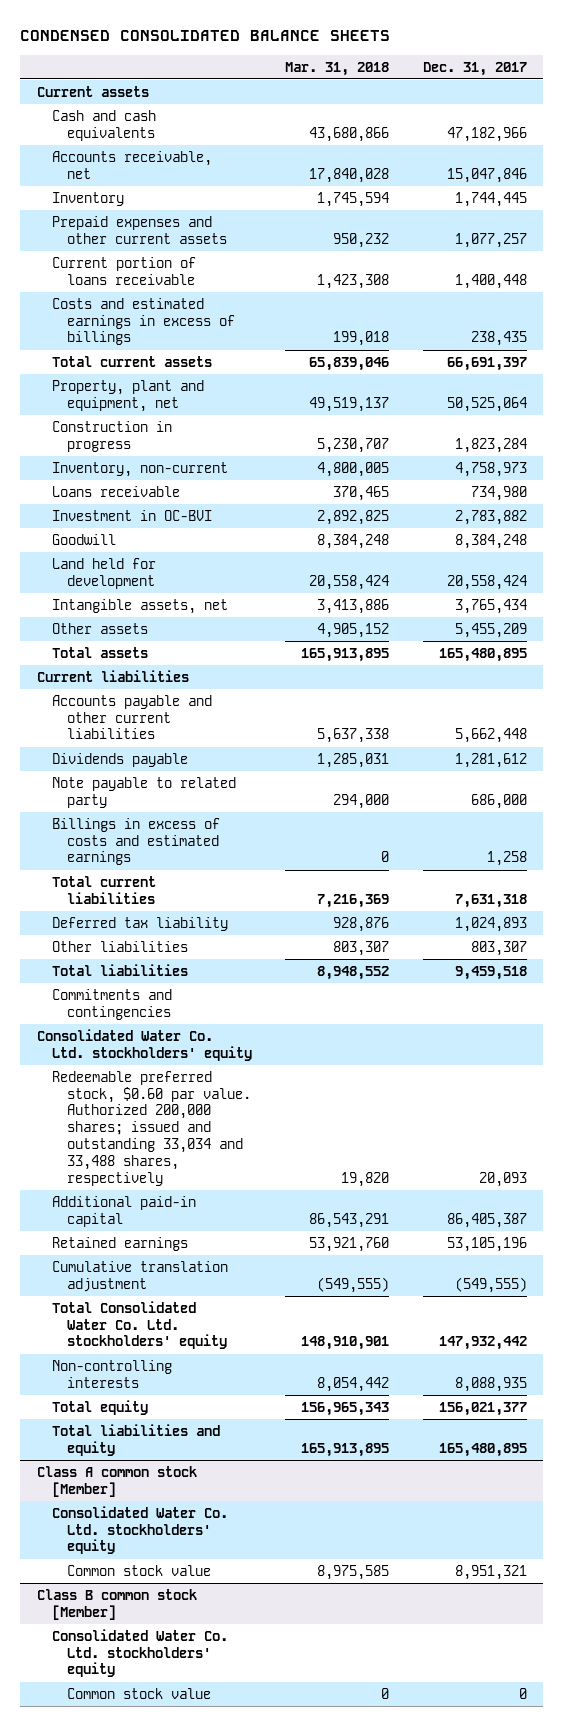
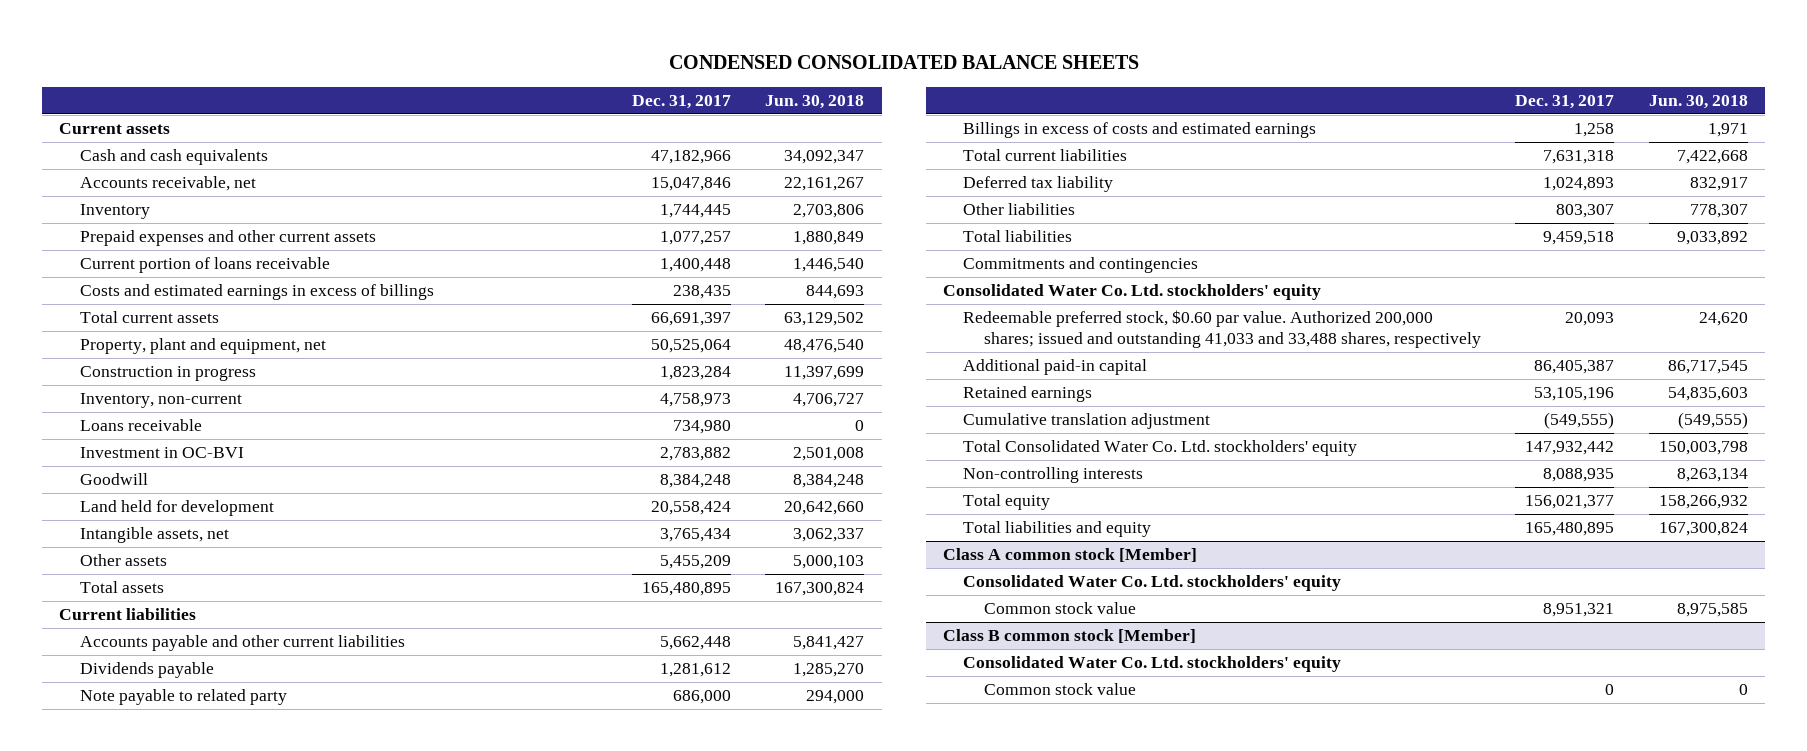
[285,61,390,76] Mar. 31, 2018 -> none
none -> [765,95,865,110] Jun. 30, 2018
[51,1070,251,1186] Redeemable preferred stock, $0.60 par value. Authorized 200,000 shares; issued and outstanding 33,034 and 33,488 shares, respectively -> [963,310,1481,349] Redeemable preferred stock, $0.60 par value. Authorized 200,000 shares; issued and outstanding 41,033 and 33,488 shares, respectively

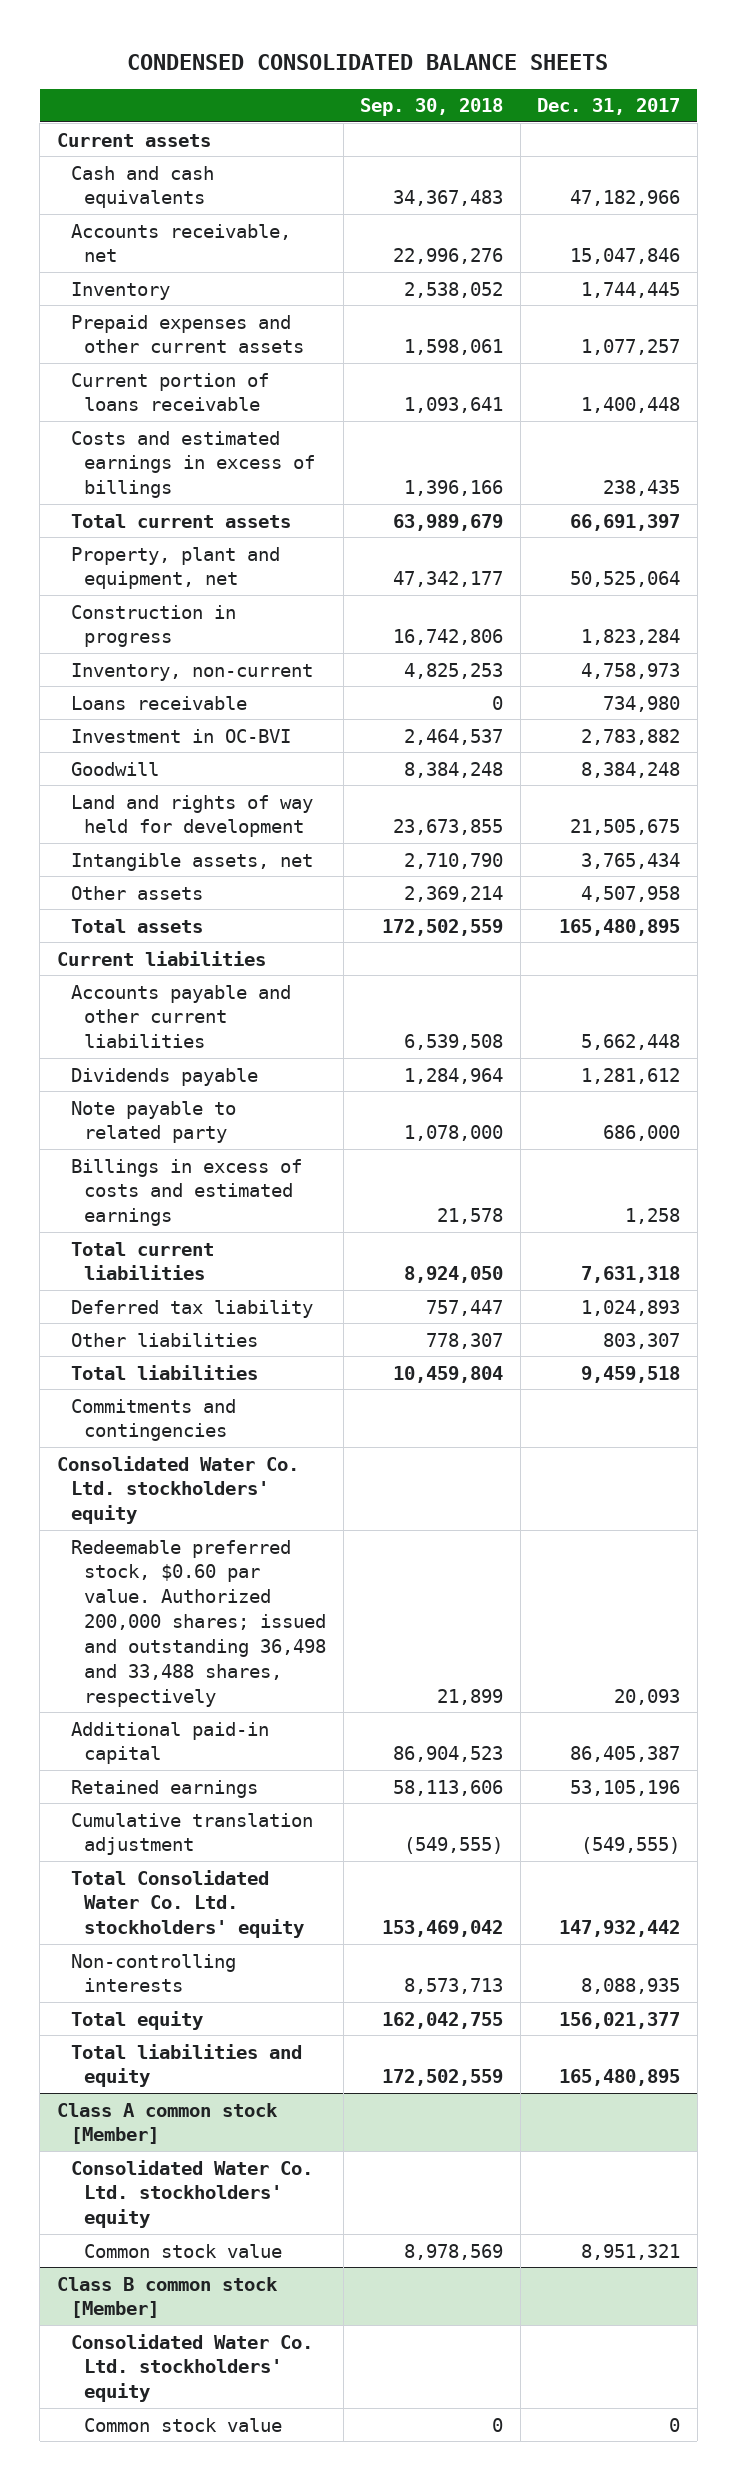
[765,95,865,110] Jun. 30, 2018 -> none
none -> [360,98,504,117] Sep. 30, 2018
[79,500,274,517] Land held for development -> [70,794,313,838] Land and rights of way held for development
[650,501,731,516] 20,558,424 -> [570,819,681,836] 21,505,675
[659,555,731,570] 5,455,209 -> [581,885,681,902] 4,507,958
[963,310,1481,349] Redeemable preferred stock, $0.60 par value. Authorized 200,000 shares; issued and outstanding 41,033 and 33,488 shares, respectively -> [70,1539,327,1707] Redeemable preferred stock, $0.60 par value. Authorized 200,000 shares; issued and outstanding 36,498 and 33,488 shares, respectively

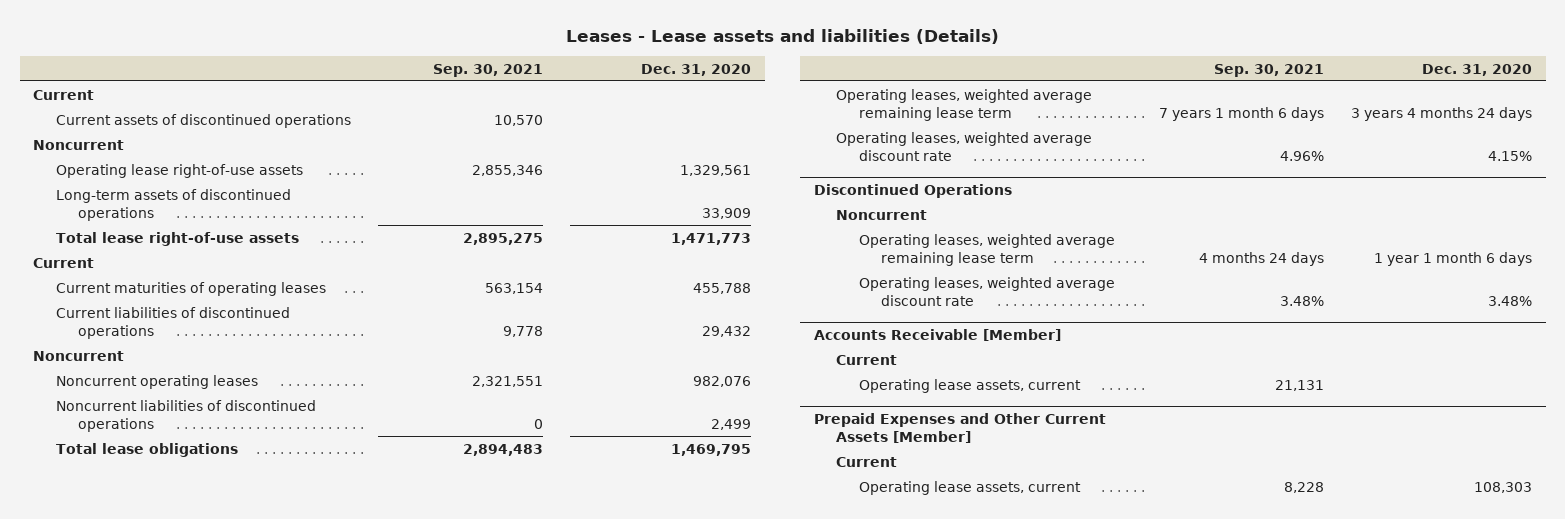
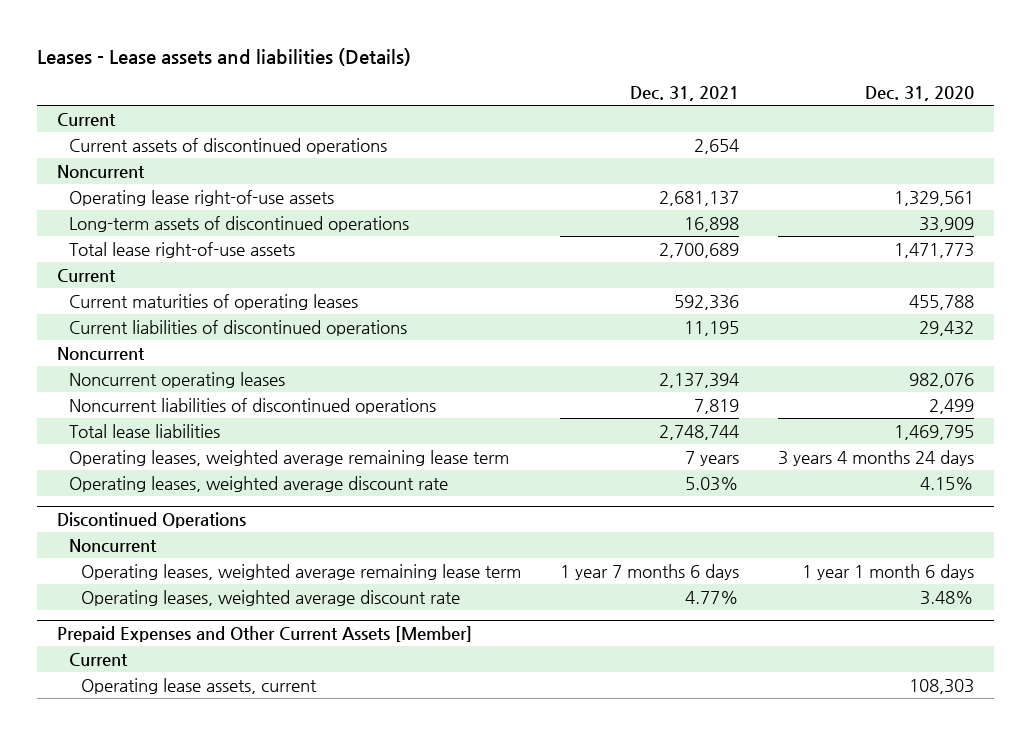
[433,63,544,77] Sep. 30, 2021 -> none
none -> [630,86,740,102] Dec. 31, 2021
[55,442,238,457] Total lease obligations -> [68,423,220,438] Total lease liabilities
[814,328,1062,341] Accounts Receivable [Member] -> none
[836,354,898,365] Current -> none
[858,378,1081,393] Operating lease assets, current -> none

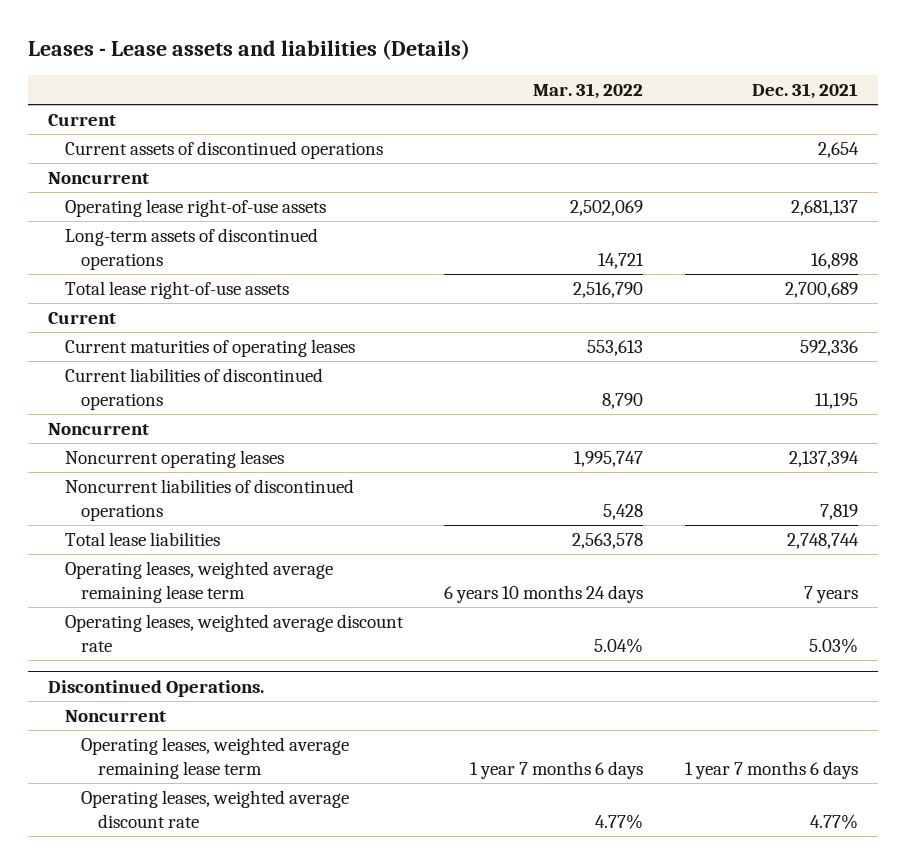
[865,86,975,102] Dec. 31, 2020 -> none
none -> [533,82,644,99] Mar. 31, 2022
[56,511,246,528] Discontinued Operations -> [48,679,265,697] Discontinued Operations.
[56,625,472,642] Prepaid Expenses and Other Current Assets [Member] -> none
[68,652,128,666] Current -> none
[80,677,317,694] Operating lease assets, current -> none

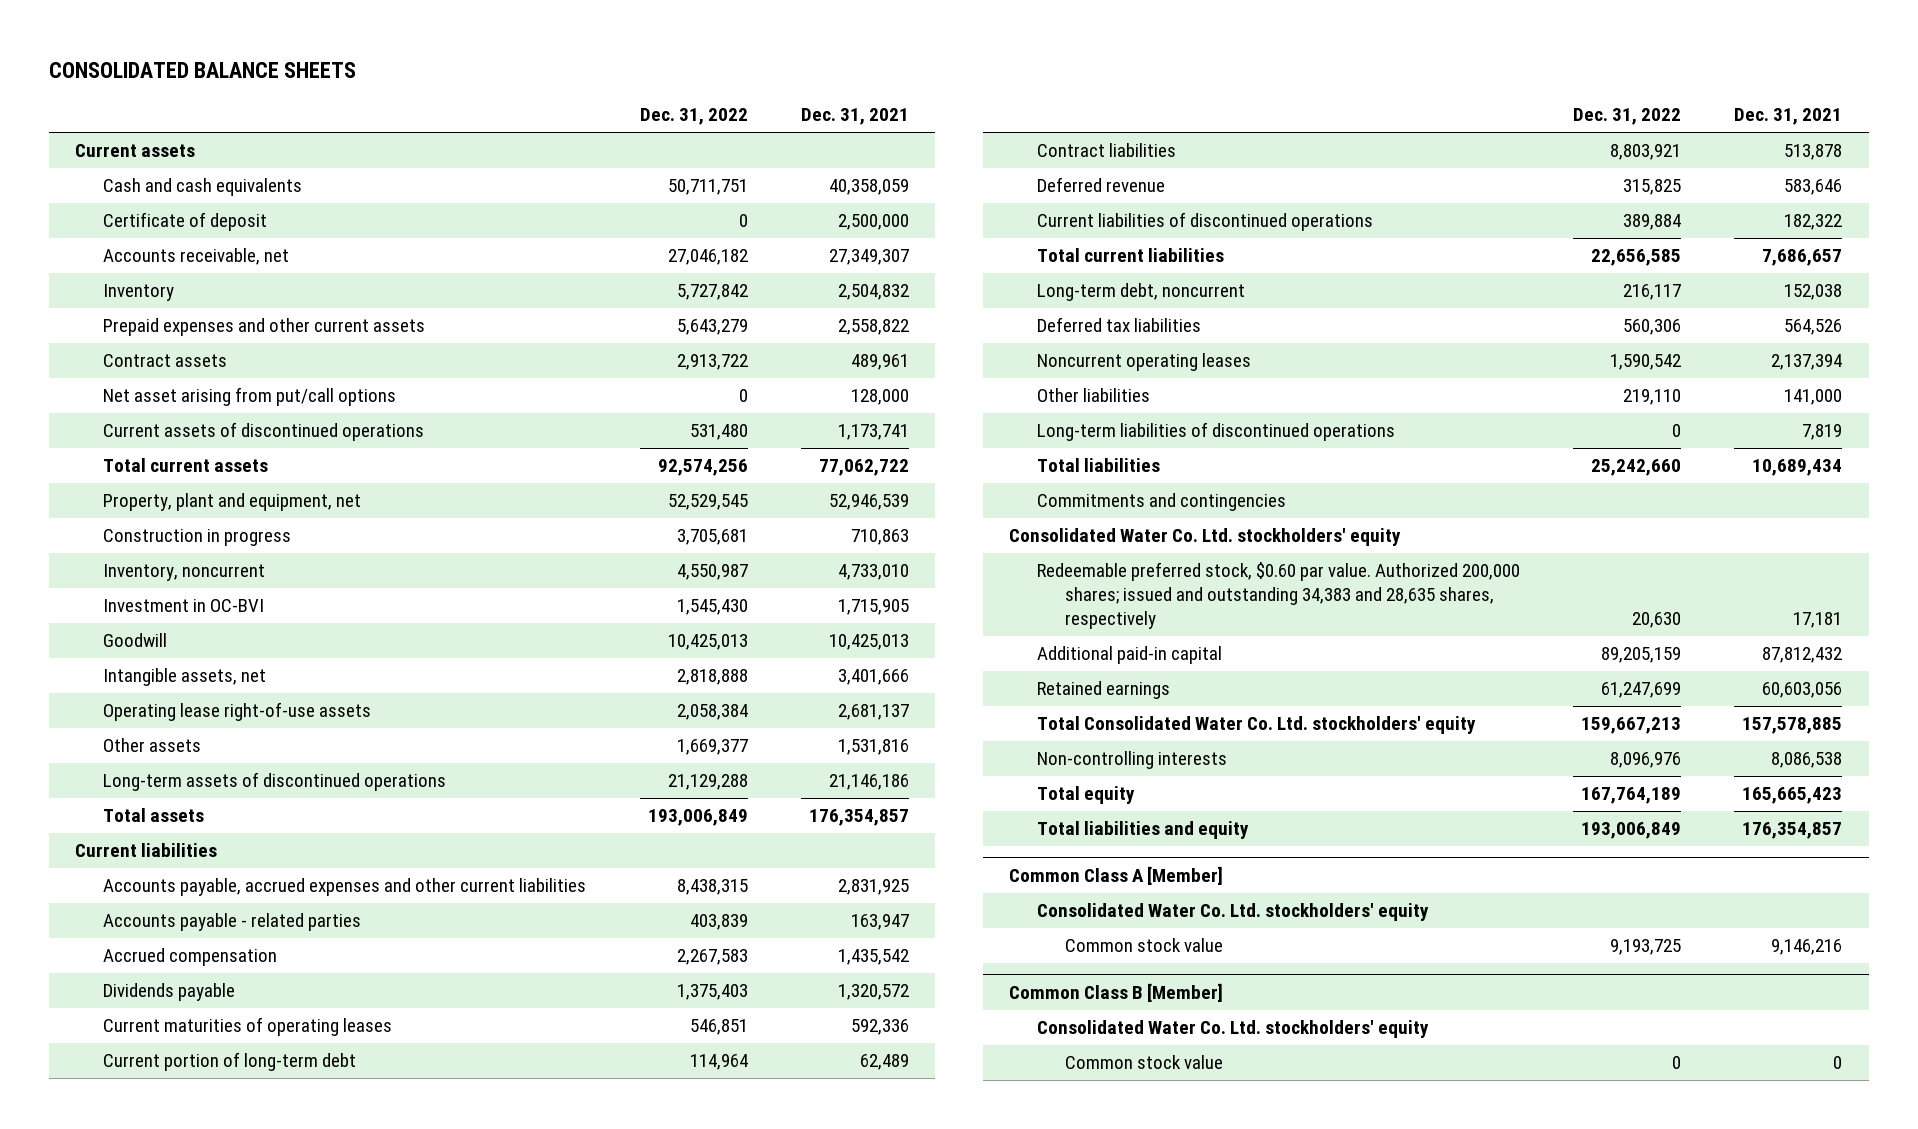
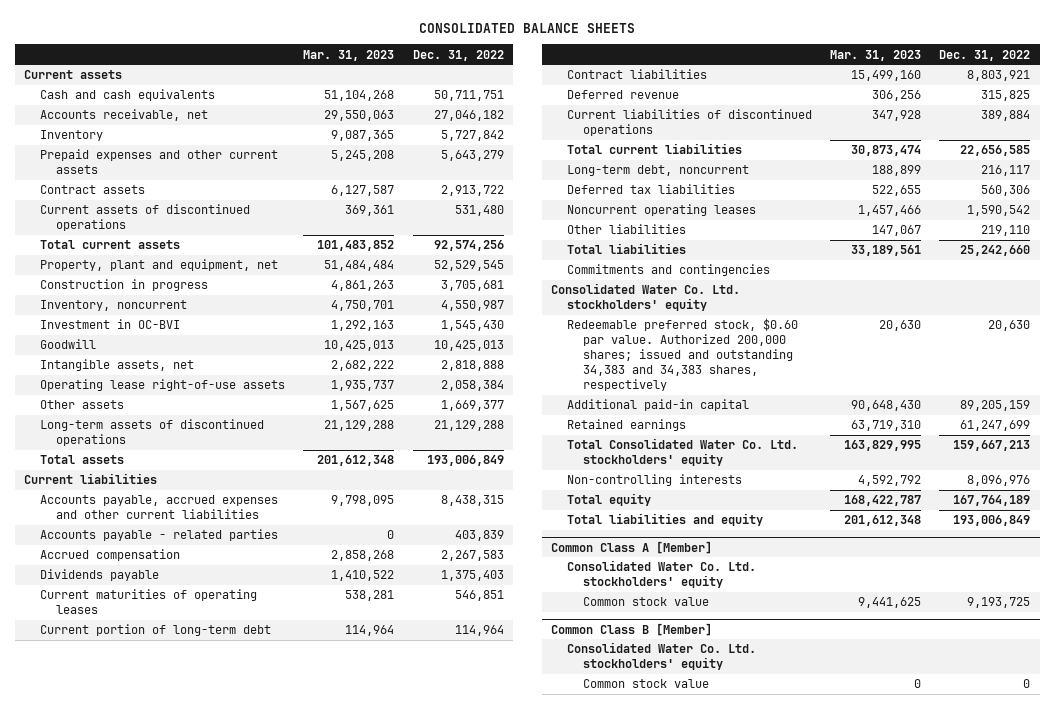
[800,108,909,126] Dec. 31, 2021 -> none
none -> [303,49,395,61] Mar. 31, 2023
[103,212,268,232] Certificate of deposit -> none
[103,387,397,407] Net asset arising from put/call options -> none
[1037,422,1396,442] Long-term liabilities of discontinued operations -> none
[1037,562,1521,629] Redeemable preferred stock, $0.60 par value. Authorized 200,000 shares; issued and outstanding 34,383 and 28,635 shares, respectively -> [566,318,798,391] Redeemable preferred stock, $0.60 par value. Authorized 200,000 shares; issued and outstanding 34,383 and 34,383 shares, respectively

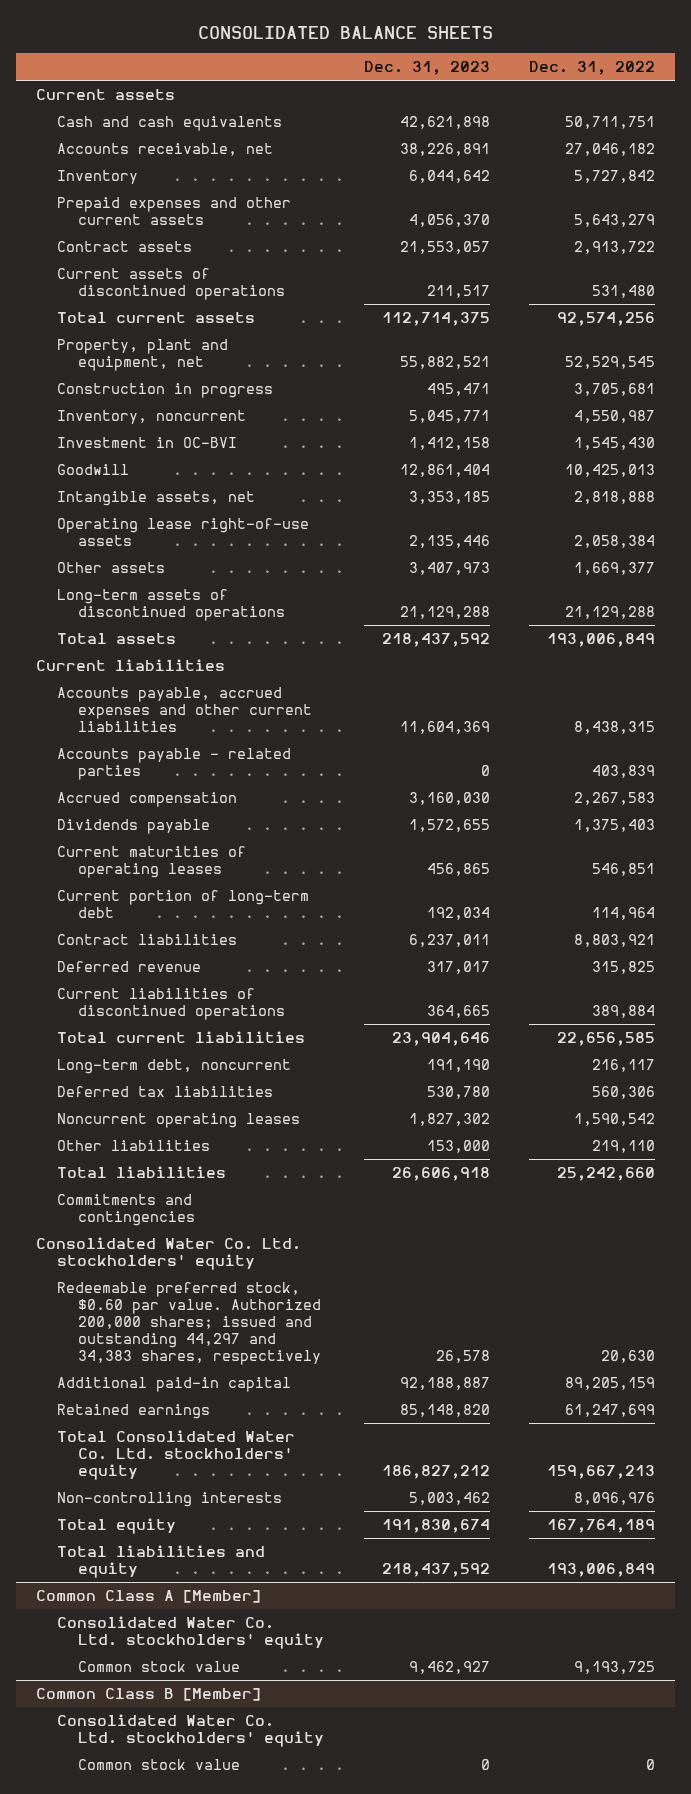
[303,49,395,61] Mar. 31, 2023 -> none
none -> [363,61,490,76] Dec. 31, 2023
[566,318,798,391] Redeemable preferred stock, $0.60 par value. Authorized 200,000 shares; issued and outstanding 34,383 and 34,383 shares, respectively -> [57,1281,322,1365] Redeemable preferred stock, $0.60 par value. Authorized 200,000 shares; issued and outstanding 44,297 and 34,383 shares, respectively

